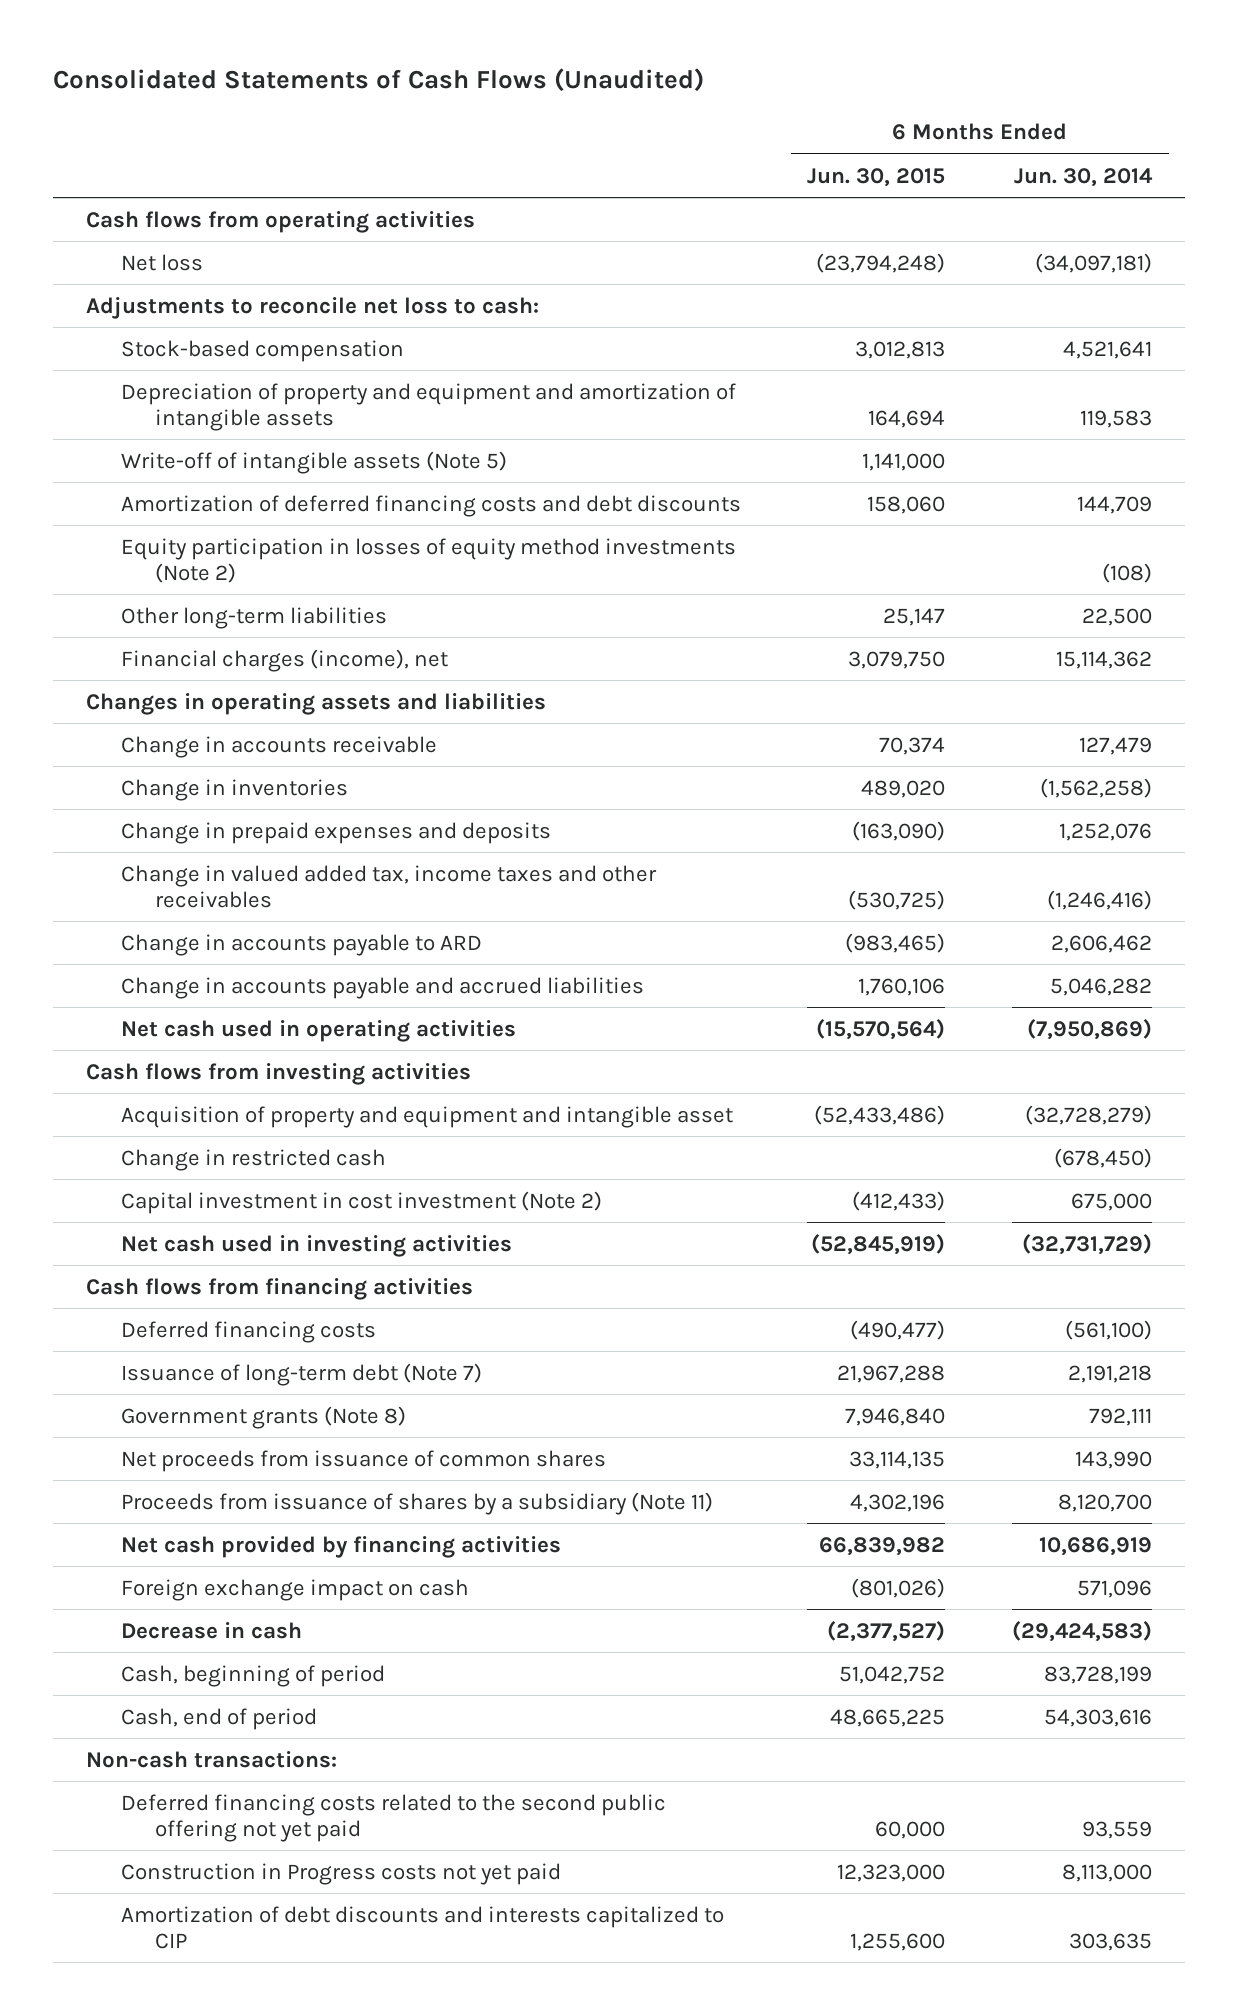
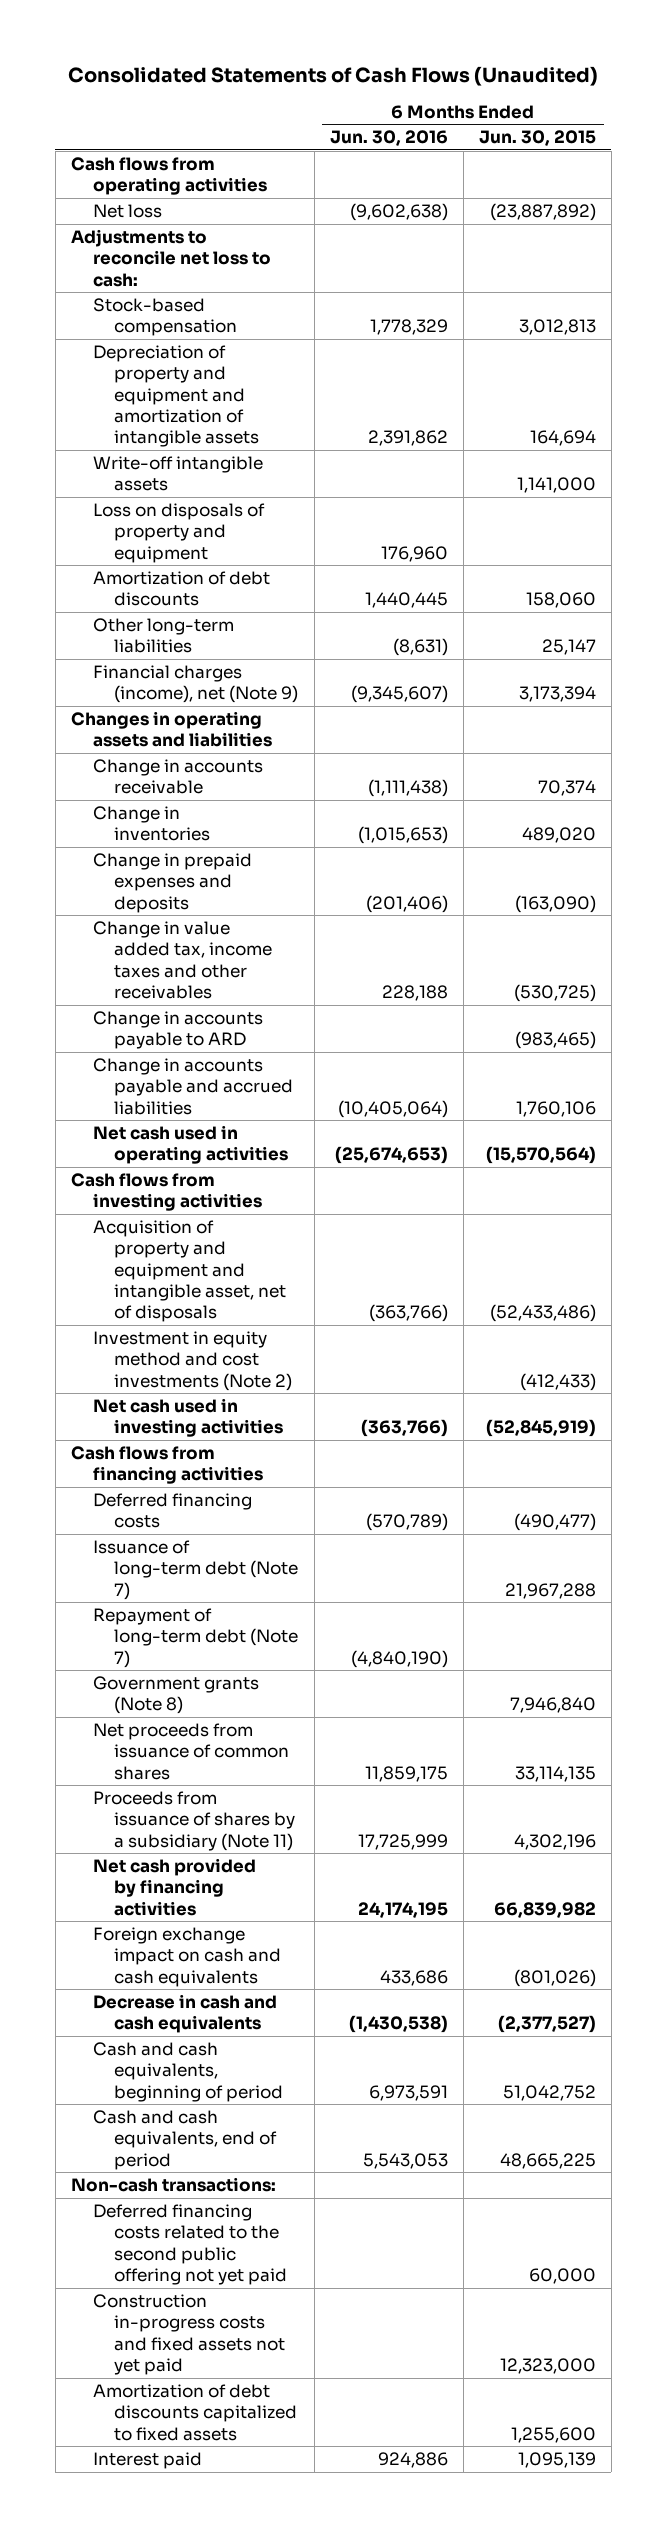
[1013,167,1153,187] Jun. 30, 2014 -> none
none -> [329,130,448,147] Jun. 30, 2016
[816,252,946,273] (23,794,248) -> [489,202,596,221] (23,887,892)
[120,537,736,583] Equity participation in losses of equity method investments (Note 2) -> none
[120,450,507,474] Write-off of intangible assets (Note 5) -> [92,455,263,492] Write-off intangible assets
none -> [92,502,265,563] Loss on disposals of property and equipment
[120,494,741,517] Amortization of deferred financing costs and debt discounts -> [92,570,270,607] Amortization of debt discounts
[120,648,448,672] Financial charges (income), net -> [92,664,299,704] Financial charges (income), net (Note 9)
[848,650,946,669] 3,079,750 -> [518,686,596,703] 3,173,394
[120,864,657,908] Change in valued added tax, income taxes and other receivables -> [92,920,273,1000] Change in value added tax, income taxes and other receivables
[120,1148,386,1171] Change in restricted cash -> none
[120,1105,733,1128] Acquisition of property and equipment and intangible asset -> [92,1219,287,1323] Acquisition of property and equipment and intangible asset, net of disposals
[120,1190,602,1214] Capital investment in cost investment (Note 2) -> [92,1330,293,1391] Investment in equity method and cost investments (Note 2)
none -> [92,1607,299,1668] Repayment of long-term debt (Note 7)
[120,1578,469,1601] Foreign exchange impact on cash -> [92,1926,282,1987] Foreign exchange impact on cash and cash equivalents
[120,1621,302,1639] Decrease in cash -> [92,1993,277,2034] Decrease in cash and cash equivalents
[120,1664,385,1687] Cash, beginning of period -> [92,2041,284,2102] Cash and cash equivalents, beginning of period
[120,1707,317,1730] Cash, end of period -> [92,2109,278,2170] Cash and cash equivalents, end of period
[120,1862,561,1885] Construction in Progress costs not yet paid -> [92,2293,286,2376] Construction in-progress costs and fixed assets not yet paid
[120,1905,724,1949] Amortization of debt discounts and interests capitalized to CIP -> [92,2383,298,2441] Amortization of debt discounts capitalized to fixed assets
none -> [92,2451,202,2469] Interest paid

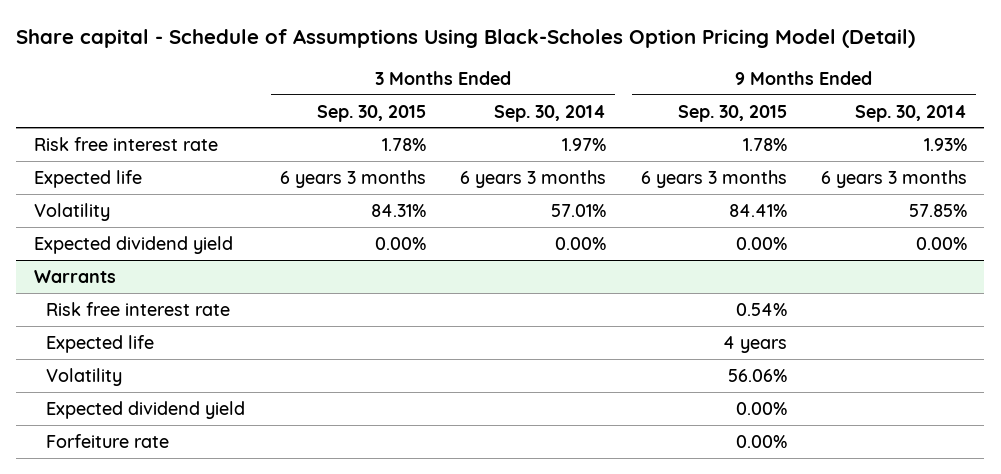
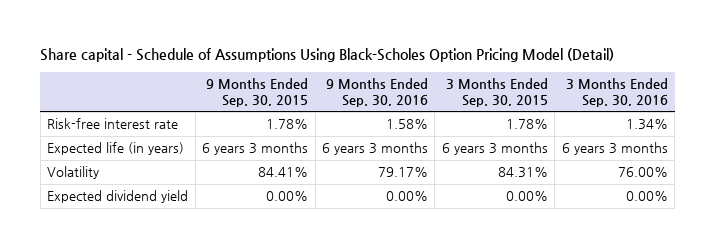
[494,104,607,122] Sep. 30, 2014 -> none
[855,104,968,122] Sep. 30, 2014 -> none
none -> [325,77,428,107] 9 Months Ended Sep. 30, 2016
none -> [565,77,668,107] 3 Months Ended Sep. 30, 2016
[33,136,218,151] Risk free interest rate -> [47,118,179,130] Risk-free interest rate
[33,169,142,188] Expected life -> [47,142,185,156] Expected life (in years)
[33,269,116,283] Warrants -> none
[46,301,231,316] Risk free interest rate -> none
[46,334,155,353] Expected life -> none
[46,367,123,386] Volatility -> none
[46,400,246,419] Expected dividend yield -> none
[46,433,170,448] Forfeiture rate -> none

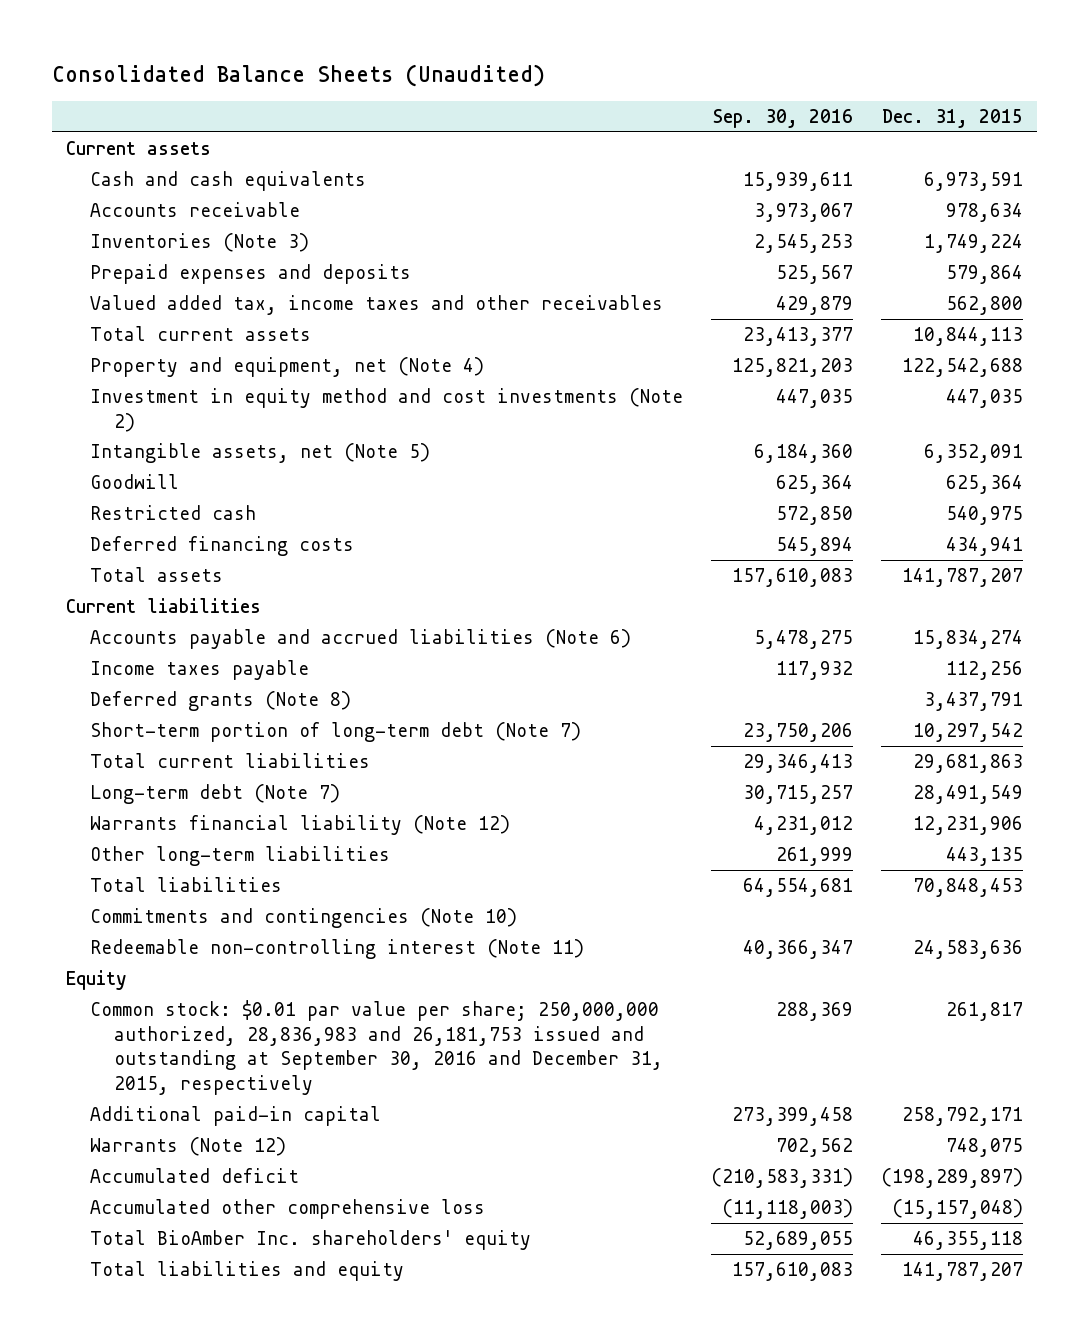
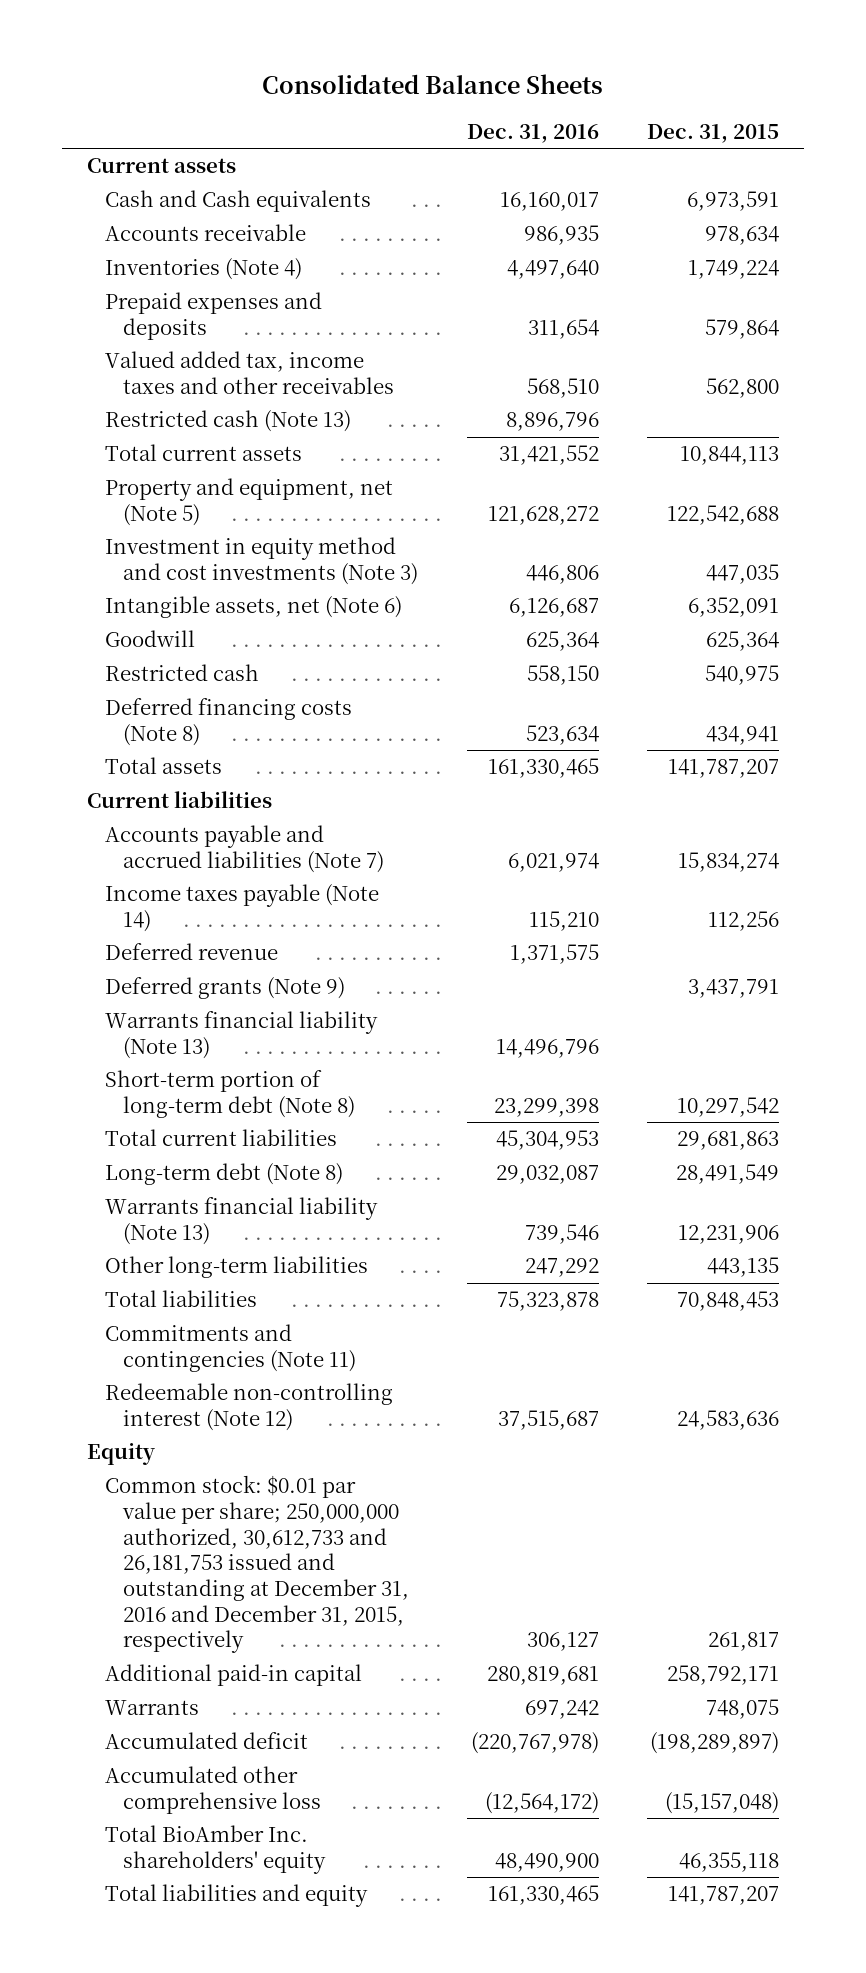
[51,63,545,87] Consolidated Balance Sheets (Unaudited) -> [262,74,604,95] Consolidated Balance Sheets
[712,108,853,128] Sep. 30, 2016 -> none
none -> [466,123,599,143] Dec. 31, 2016
[90,170,367,191] Cash and cash equivalents -> [104,190,371,213] Cash and Cash equivalents
[90,232,310,252] Inventories (Note 3) -> [104,258,302,281] Inventories (Note 4)
none -> [104,410,351,433] Restricted cash (Note 13)
[90,356,485,377] Property and equipment, net (Note 4) -> [104,478,393,526] Property and equipment, net (Note 5)
[90,387,684,432] Investment in equity method and cost investments (Note 2) -> [104,537,418,585] Investment in equity method and cost investments (Note 3)
[90,442,431,463] Intangible assets, net (Note 5) -> [104,596,402,619] Intangible assets, net (Note 6)
[90,535,355,556] Deferred financing costs -> [104,698,352,746] Deferred financing costs (Note 8)
[90,628,632,649] Accounts payable and accrued liabilities (Note 6) -> [104,825,384,873] Accounts payable and accrued liabilities (Note 7)
[90,659,310,680] Income taxes payable -> [104,884,379,932] Income taxes payable (Note 14)
none -> [104,943,278,961] Deferred revenue
[90,690,352,711] Deferred grants (Note 8) -> [104,977,345,1000] Deferred grants (Note 9)
none -> [104,1011,378,1059] Warrants financial liability (Note 13)
[90,721,582,742] Short-term portion of long-term debt (Note 7) -> [104,1070,355,1118] Short-term portion of long-term debt (Note 8)
[90,783,341,804] Long-term debt (Note 7) -> [104,1163,343,1186] Long-term debt (Note 8)
[90,814,511,835] Warrants financial liability (Note 12) -> [104,1197,378,1245] Warrants financial liability (Note 13)
[90,907,518,928] Commitments and contingencies (Note 10) -> [104,1324,356,1372] Commitments and contingencies (Note 11)
[90,938,585,959] Redeemable non-controlling interest (Note 11) -> [104,1383,393,1431] Redeemable non-controlling interest (Note 12)
[90,999,664,1095] Common stock: $0.01 par value per share; 250,000,000 authorized, 28,836,983 and 26,181,753 issued and outstanding at September 30, 2016 and December 31, 2015, respectively -> [104,1475,409,1654] Common stock: $0.01 par value per share; 250,000,000 authorized, 30,612,733 and 26,181,753 issued and outstanding at December 31, 2016 and December 31, 2015, respectively
[90,1136,287,1156] Warrants (Note 12) -> [104,1700,199,1716] Warrants

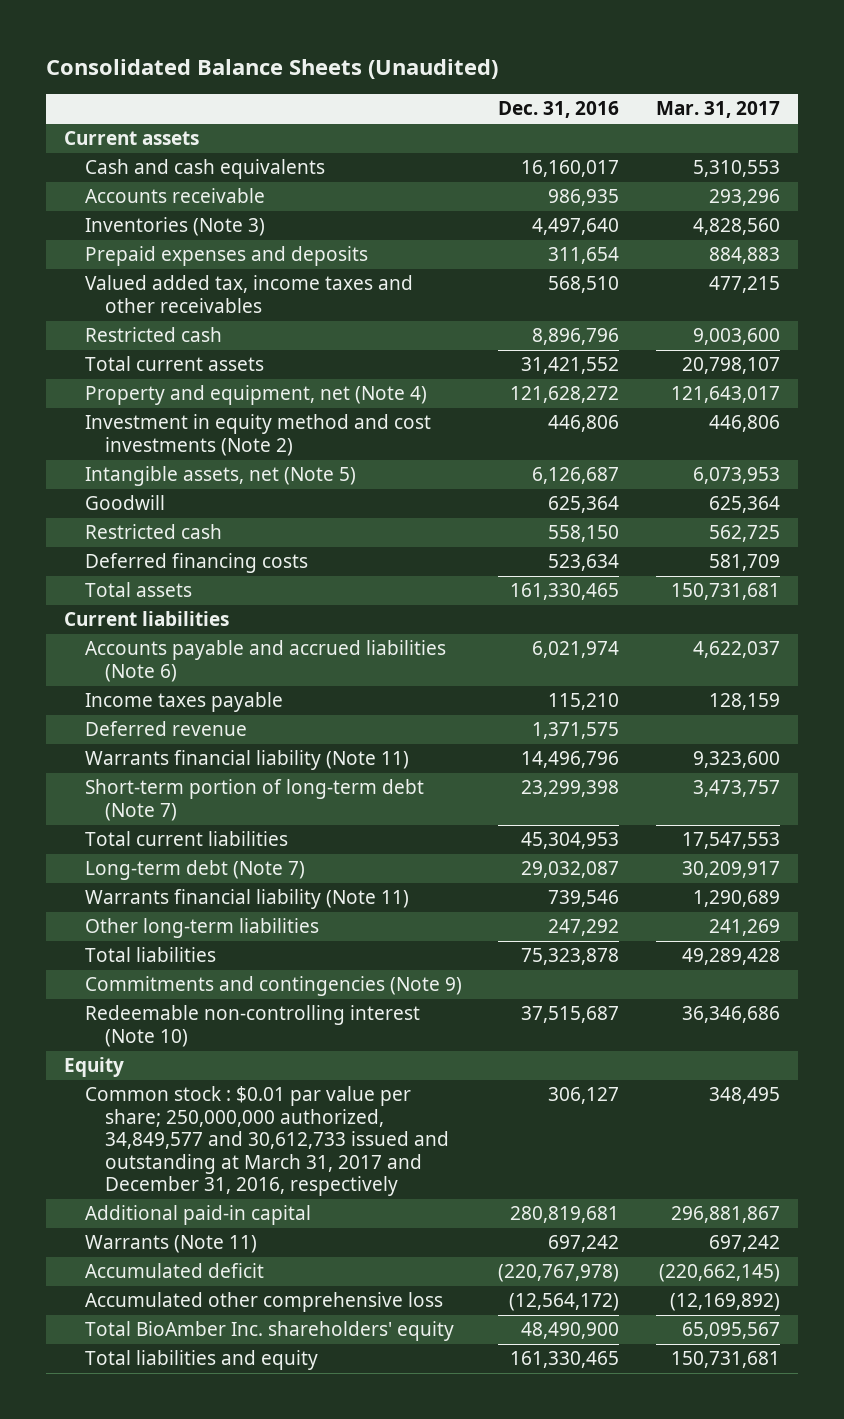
[262,74,604,95] Consolidated Balance Sheets -> [45,59,498,80] Consolidated Balance Sheets (Unaudited)
[647,123,780,143] Dec. 31, 2015 -> none
none -> [655,101,780,119] Mar. 31, 2017
[104,190,371,213] Cash and Cash equivalents -> [84,159,325,180] Cash and cash equivalents
[104,258,302,281] Inventories (Note 4) -> [84,217,265,237] Inventories (Note 3)
[104,410,351,433] Restricted cash (Note 13) -> [84,327,222,343] Restricted cash
[104,478,393,526] Property and equipment, net (Note 5) -> [84,385,427,406] Property and equipment, net (Note 4)
[104,537,418,585] Investment in equity method and cost investments (Note 3) -> [84,414,431,456] Investment in equity method and cost investments (Note 2)
[104,596,402,619] Intangible assets, net (Note 6) -> [84,466,356,487] Intangible assets, net (Note 5)
[104,698,352,746] Deferred financing costs (Note 8) -> [84,553,308,574] Deferred financing costs
[104,825,384,873] Accounts payable and accrued liabilities (Note 7) -> [84,640,446,682] Accounts payable and accrued liabilities (Note 6)
[104,884,379,932] Income taxes payable (Note 14) -> [84,692,283,713] Income taxes payable
[104,977,345,1000] Deferred grants (Note 9) -> none
[104,1011,378,1059] Warrants financial liability (Note 13) -> [84,750,409,771] Warrants financial liability (Note 11)
[104,1070,355,1118] Short-term portion of long-term debt (Note 8) -> [84,779,424,821] Short-term portion of long-term debt (Note 7)
[104,1163,343,1186] Long-term debt (Note 8) -> [84,860,305,881] Long-term debt (Note 7)
[104,1197,378,1245] Warrants financial liability (Note 13) -> [84,889,409,910] Warrants financial liability (Note 11)
[104,1324,356,1372] Commitments and contingencies (Note 11) -> [84,976,462,997] Commitments and contingencies (Note 9)
[104,1383,393,1431] Redeemable non-controlling interest (Note 12) -> [84,1005,420,1047] Redeemable non-controlling interest (Note 10)
[104,1475,409,1654] Common stock: $0.01 par value per share; 250,000,000 authorized, 30,612,733 and 26,181,753 issued and outstanding at December 31, 2016 and December 31, 2015, respectively -> [84,1086,450,1197] Common stock : $0.01 par value per share; 250,000,000 authorized, 34,849,577 and 30,612,733 issued and outstanding at March 31, 2017 and December 31, 2016, respectively
[104,1700,199,1716] Warrants -> [84,1235,257,1254] Warrants (Note 11)

